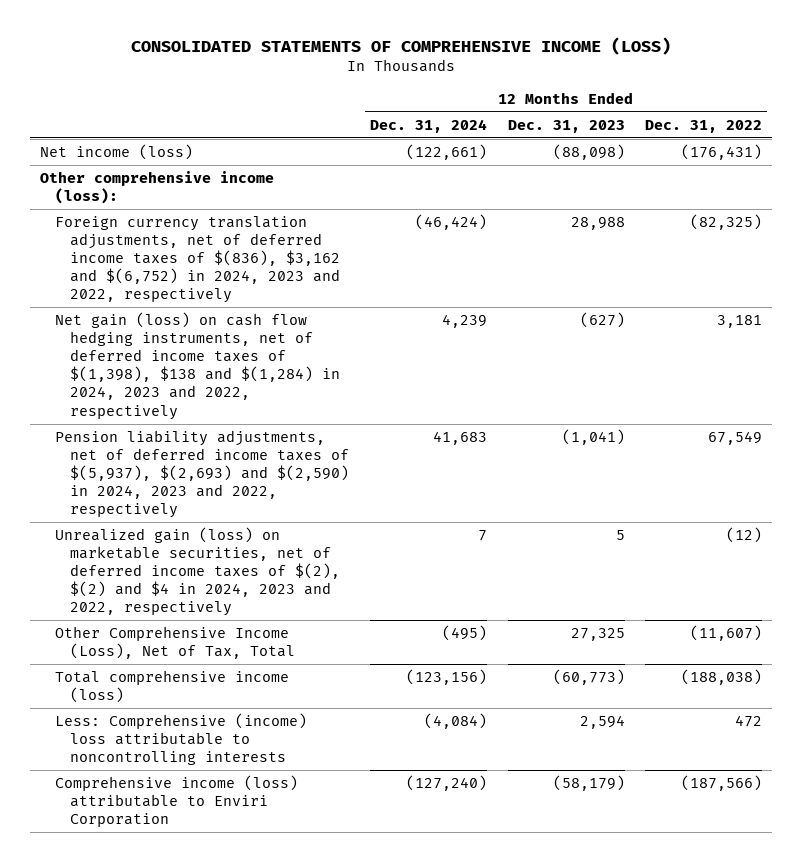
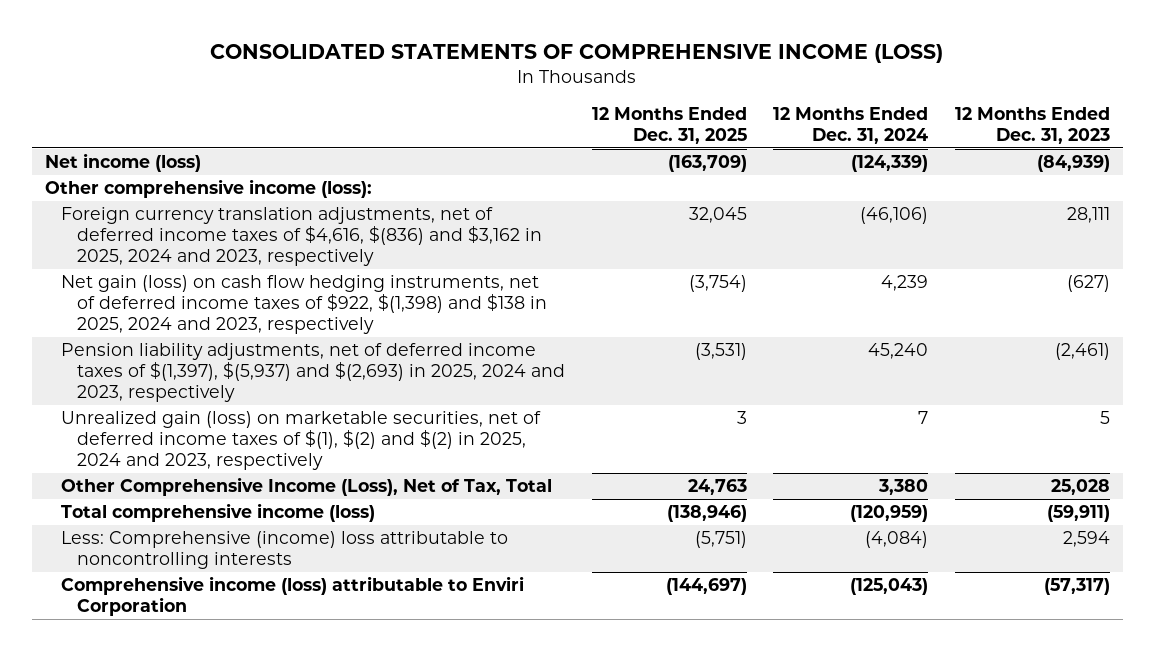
[645,119,763,133] Dec. 31, 2022 -> none
none -> [591,107,747,145] 12 Months Ended Dec. 31, 2025
[405,144,487,161] (122,661) -> [851,155,929,173] (124,339)
[552,144,625,161] (88,098) -> [1036,155,1110,173] (84,939)
[55,216,341,304] Foreign currency translation adjustments, net of deferred income taxes of $(836), $3,162 and $(6,752) in 2024, 2023 and 2022, respectively -> [61,207,543,267] Foreign currency translation adjustments, net of deferred income taxes of $4,616, $(836) and $3,162 in 2025, 2024 and 2023, respectively
[414,214,487,231] (46,424) -> [860,207,929,225] (46,106)
[570,217,625,231] 28,988 -> [1066,207,1110,224] 28,111
[55,312,341,420] Net gain (loss) on cash flow hedging instruments, net of deferred income taxes of $(1,398), $138 and $(1,284) in 2024, 2023 and 2022, respectively -> [61,275,548,335] Net gain (loss) on cash flow hedging instruments, net of deferred income taxes of $922, $(1,398) and $138 in 2025, 2024 and 2023, respectively
[55,430,350,519] Pension liability adjustments, net of deferred income taxes of $(5,937), $(2,693) and $(2,590) in 2024, 2023 and 2022, respectively -> [61,343,566,403] Pension liability adjustments, net of deferred income taxes of $(1,397), $(5,937) and $(2,693) in 2025, 2024 and 2023, respectively
[432,431,487,446] 41,683 -> [868,343,929,360] 45,240
[561,429,625,446] (1,041) -> [1054,343,1110,361] (2,461)
[55,527,341,617] Unrealized gain (loss) on marketable securities, net of deferred income taxes of $(2), $(2) and $4 in 2024, 2023 and 2022, respectively -> [61,411,542,471] Unrealized gain (loss) on marketable securities, net of deferred income taxes of $(1), $(2) and $(2) in 2025, 2024 and 2023, respectively
[441,625,487,642] (495) -> [878,479,929,496] 3,380
[570,628,625,642] 27,325 -> [1050,479,1110,496] 25,028
[405,669,487,686] (123,156) -> [850,505,929,523] (120,959)
[552,669,625,686] (60,773) -> [1046,505,1110,523] (59,911)
[405,775,487,792] (127,240) -> [850,578,929,596] (125,043)
[552,775,625,792] (58,179) -> [1043,578,1110,596] (57,317)

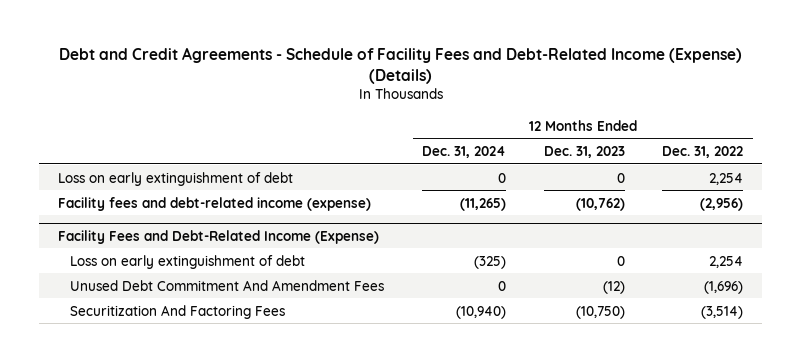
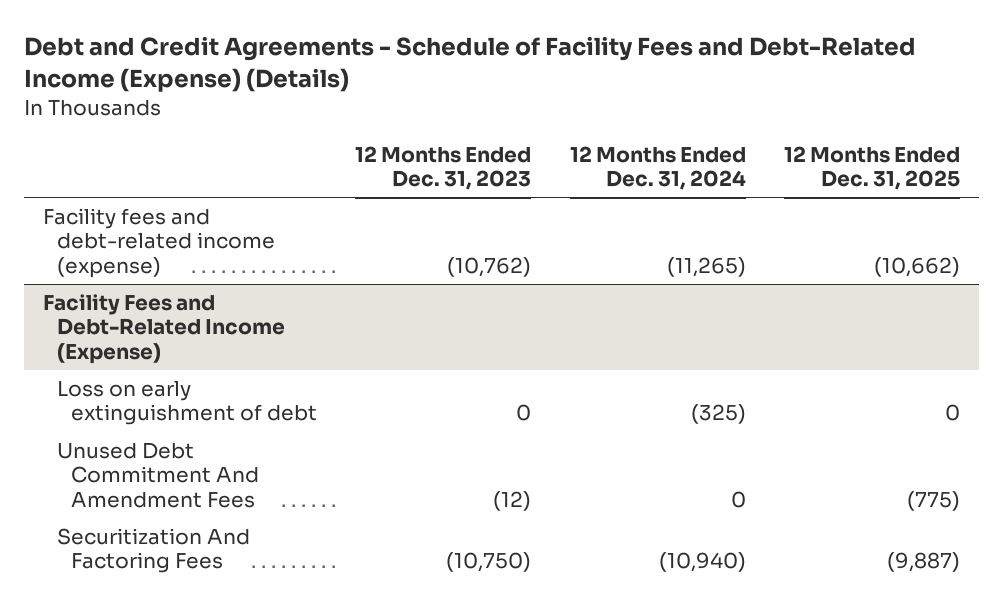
[662,145,744,158] Dec. 31, 2022 -> none
none -> [783,145,960,190] 12 Months Ended Dec. 31, 2025
[57,171,293,186] Loss on early extinguishment of debt -> none

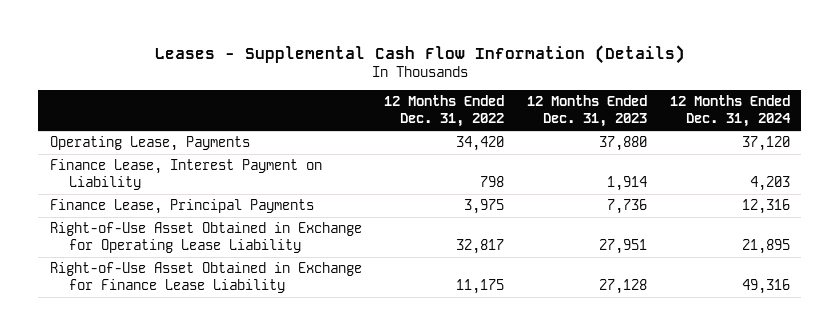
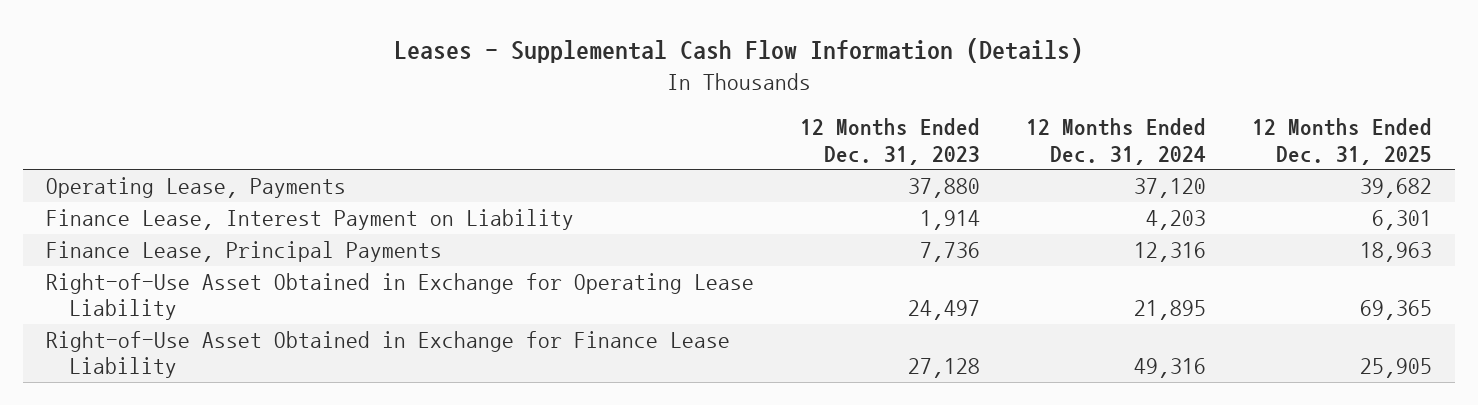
[384,95,505,128] 12 Months Ended Dec. 31, 2022 -> none
none -> [1251,118,1432,165] 12 Months Ended Dec. 31, 2025
[598,239,647,255] 27,951 -> [908,300,981,321] 24,497

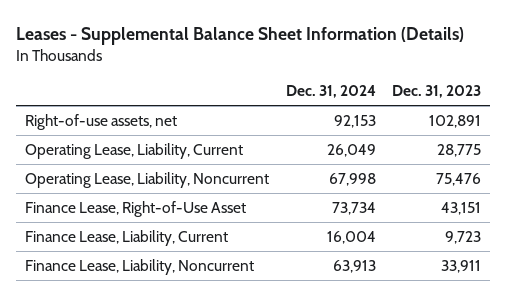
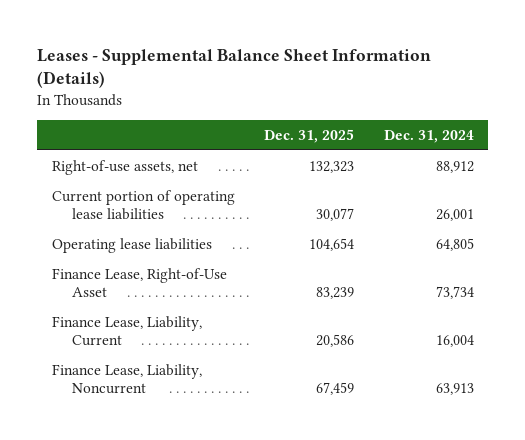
[392,85,482,99] Dec. 31, 2023 -> none
none -> [264,128,355,143] Dec. 31, 2025
[333,114,376,128] 92,153 -> [435,160,474,173] 88,912
[24,142,243,159] Operating Lease, Liability, Current -> [51,189,235,221] Current portion of operating lease liabilities
[326,143,376,157] 26,049 -> [435,209,474,222] 26,001
[24,171,269,188] Operating Lease, Liability, Noncurrent -> [51,237,212,253] Operating lease liabilities
[328,172,376,186] 67,998 -> [435,237,474,251] 64,805

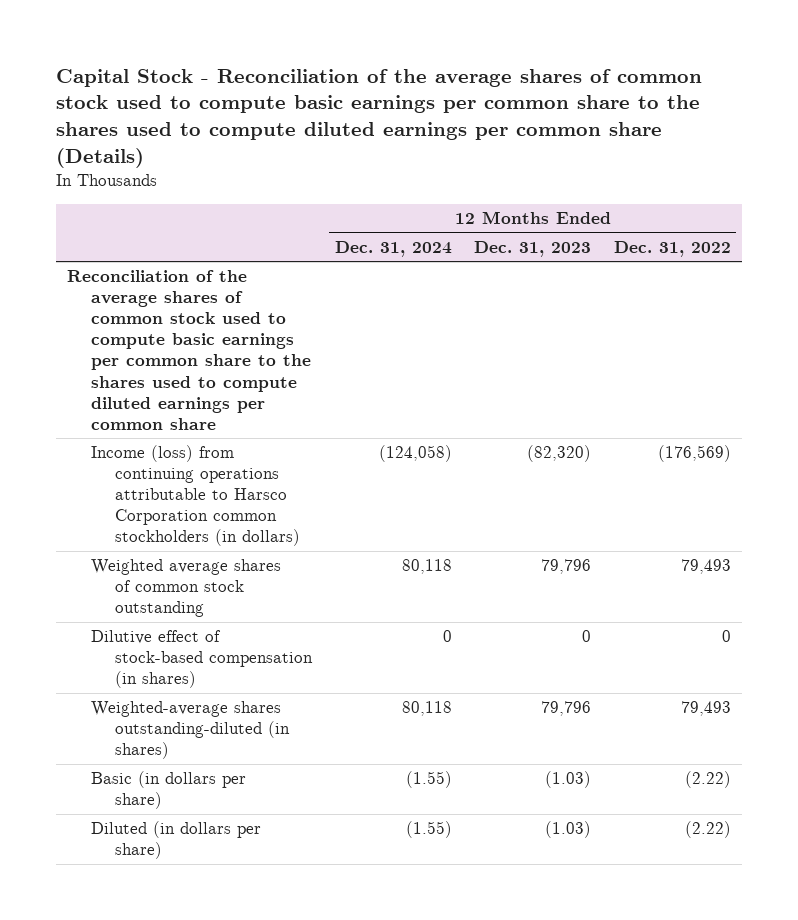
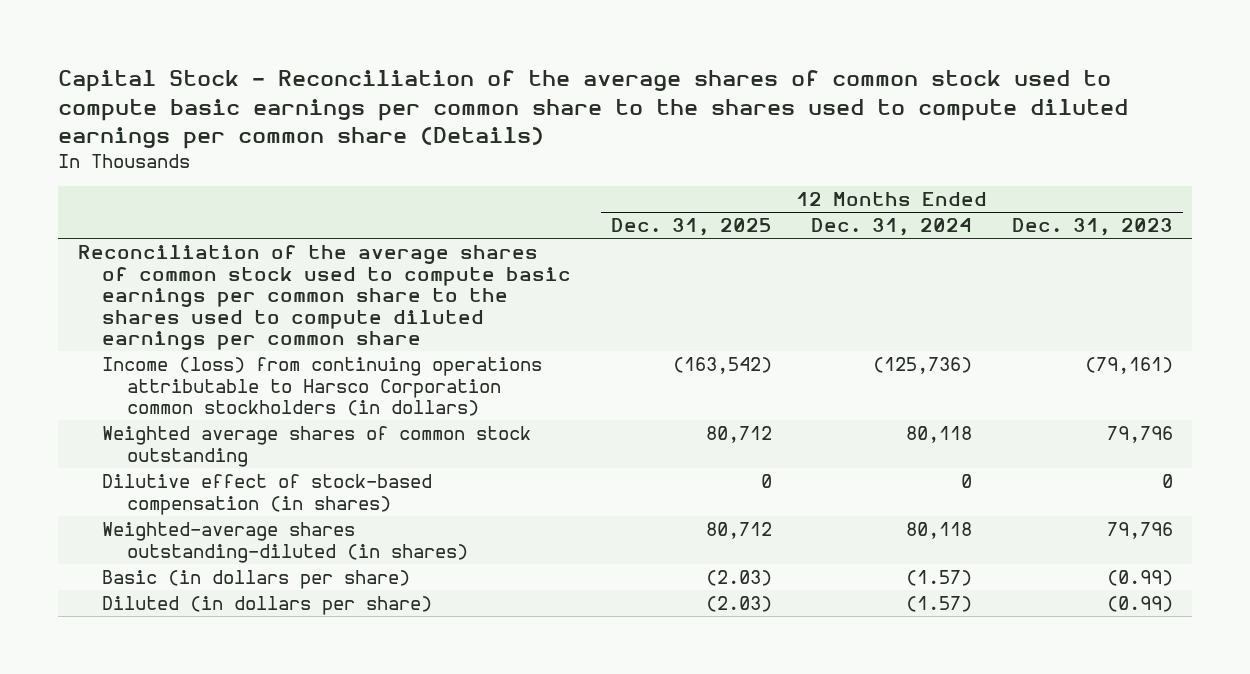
[613,240,731,257] Dec. 31, 2022 -> none
none -> [610,218,772,237] Dec. 31, 2025
[378,445,452,463] (124,058) -> [873,357,973,375] (125,736)
[527,445,592,463] (82,320) -> [1084,357,1173,375] (79,161)
[405,771,452,789] (1.55) -> [906,570,973,587] (1.57)
[545,771,592,789] (1.03) -> [1106,570,1173,587] (0.99)
[405,821,452,839] (1.55) -> [906,596,973,613] (1.57)
[545,821,592,839] (1.03) -> [1106,596,1173,613] (0.99)

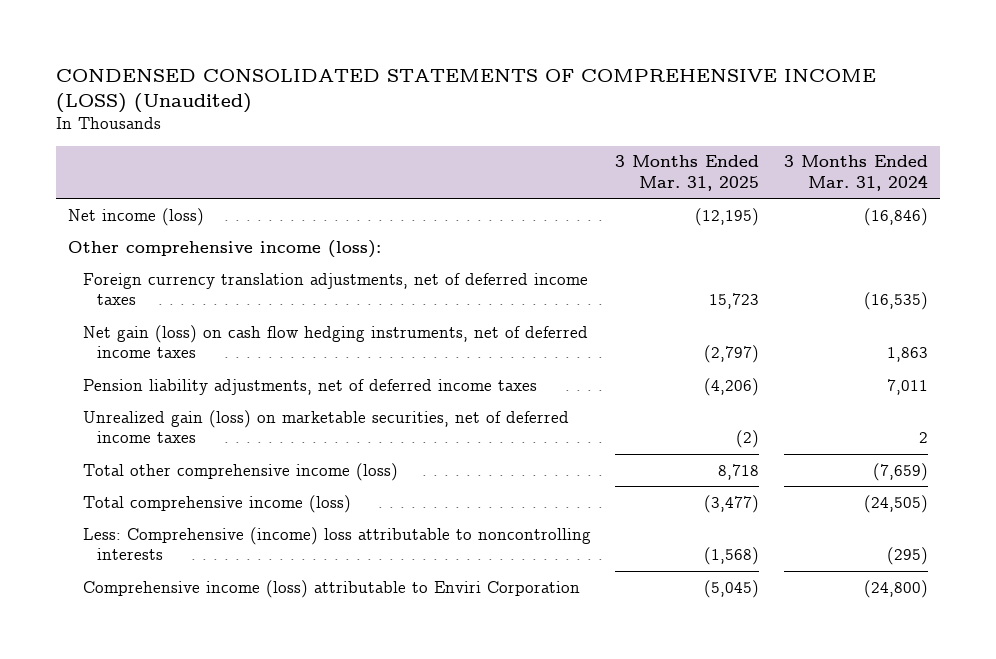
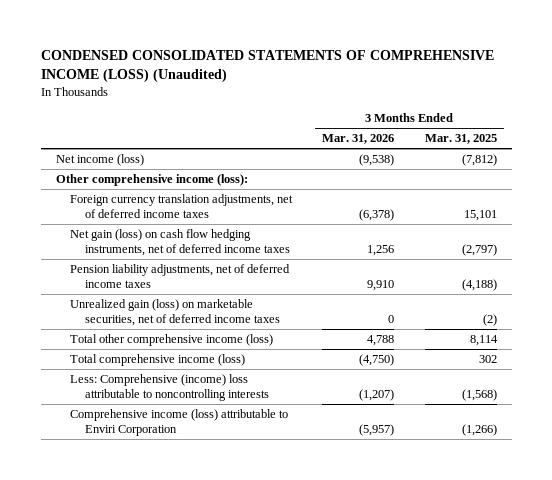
[784,155,929,192] 3 Months Ended Mar. 31, 2024 -> none
none -> [322,134,395,145] Mar. 31, 2026
[695,207,760,226] (12,195) -> [461,154,497,167] (7,812)
[709,293,760,310] 15,723 -> [463,209,497,221] 15,101
[704,377,760,396] (4,206) -> [461,278,497,291] (4,188)
[718,463,760,480] 8,718 -> [469,335,498,347] 8,114
[704,494,760,513] (3,477) -> [478,355,497,364] 302
[704,579,760,598] (5,045) -> [461,423,497,436] (1,266)

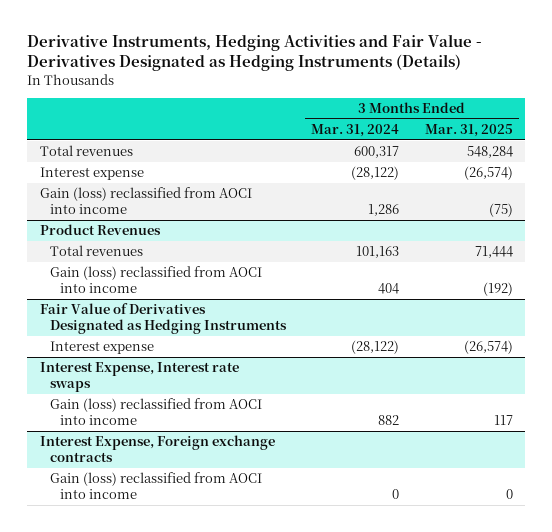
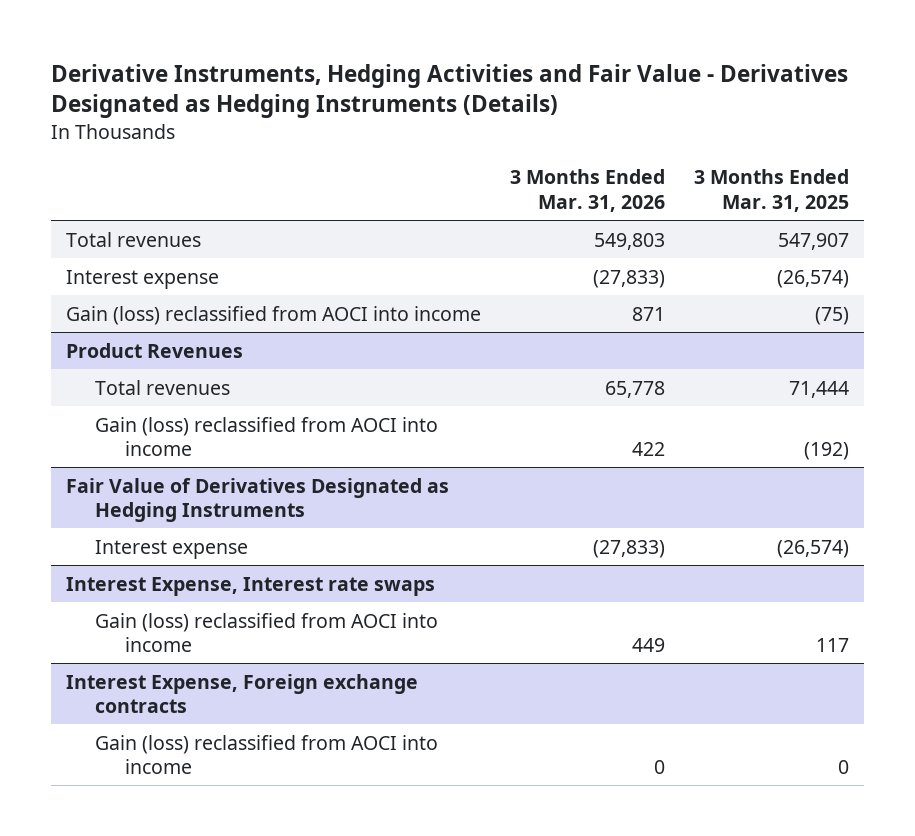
[311,123,400,137] Mar. 31, 2024 -> none
none -> [509,169,665,212] 3 Months Ended Mar. 31, 2026
[466,146,513,159] 548,284 -> [778,232,850,250] 547,907

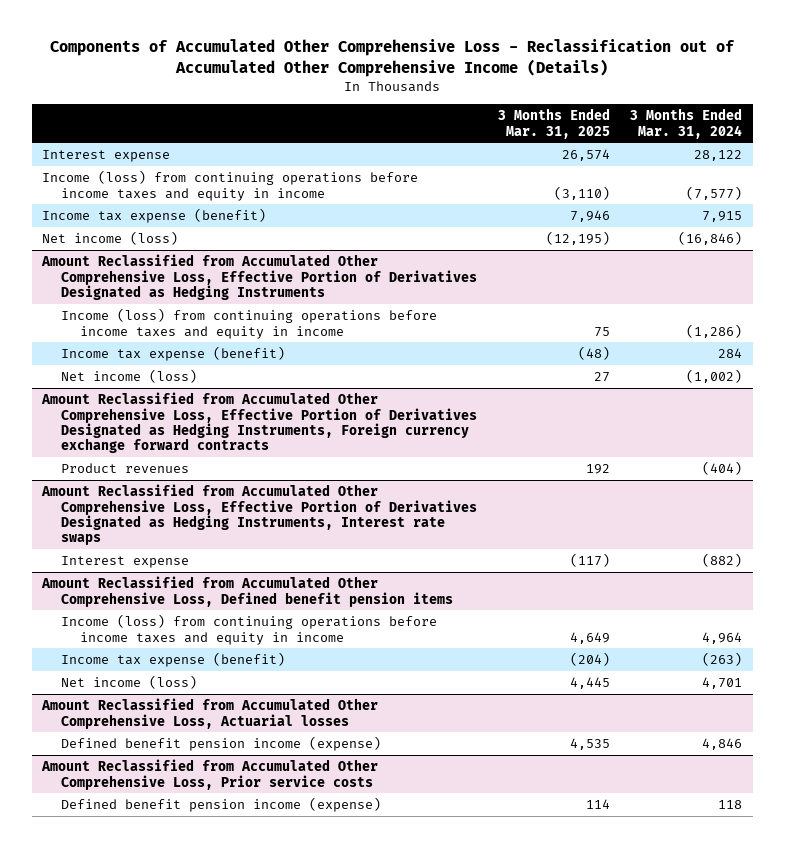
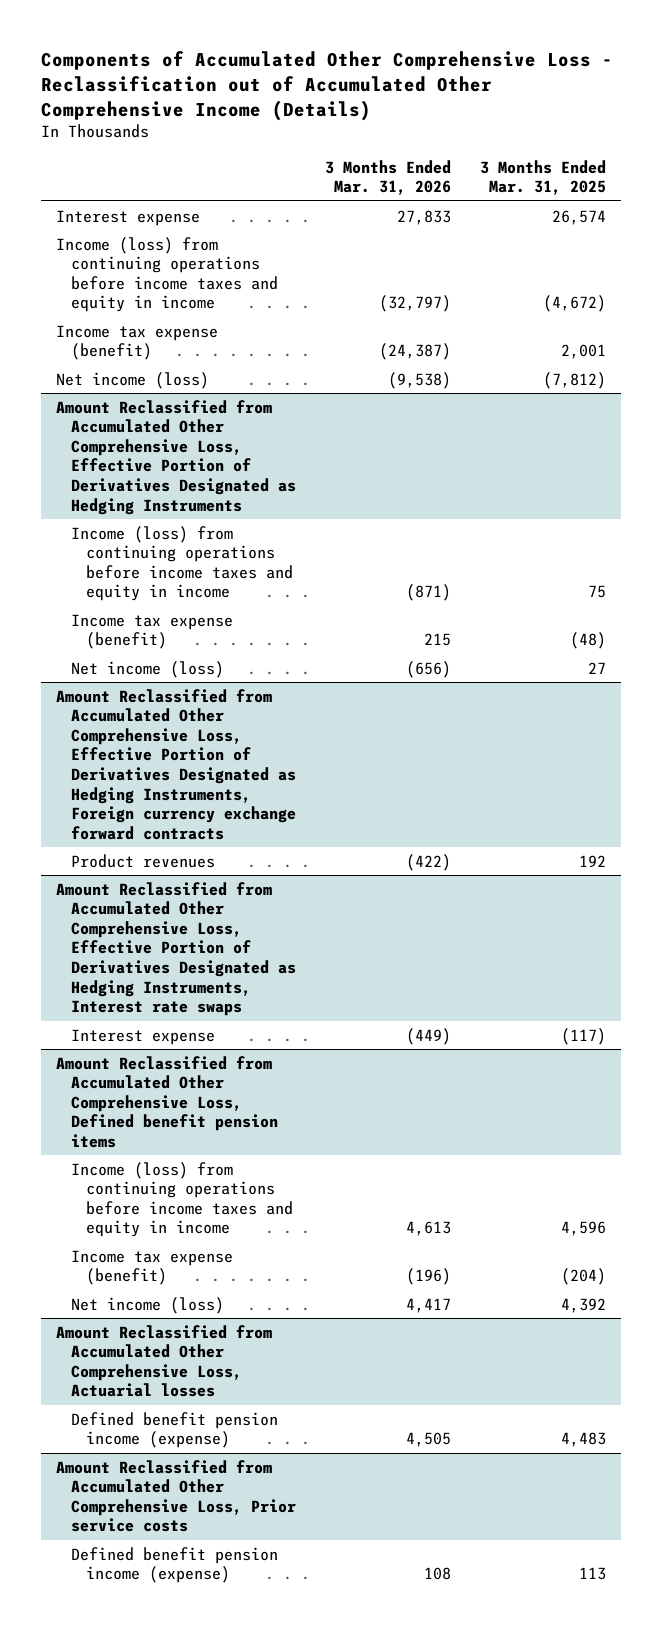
[630,108,743,139] 3 Months Ended Mar. 31, 2024 -> none
none -> [324,159,451,196] 3 Months Ended Mar. 31, 2026
[553,185,610,200] (3,110) -> [543,295,607,313] (4,672)
[569,210,610,223] 7,946 -> [561,344,607,360] 2,001
[545,231,610,246] (12,195) -> [543,371,607,389] (7,812)
[569,631,610,644] 4,649 -> [561,1221,607,1237] 4,596
[569,677,610,690] 4,445 -> [561,1297,607,1313] 4,392
[569,738,610,751] 4,535 -> [561,1432,607,1448] 4,483
[585,799,610,810] 114 -> [579,1567,607,1581] 113

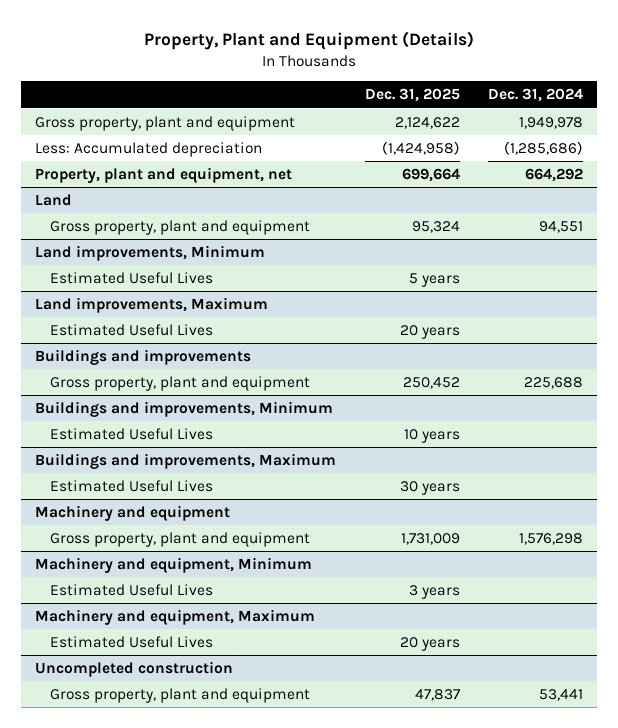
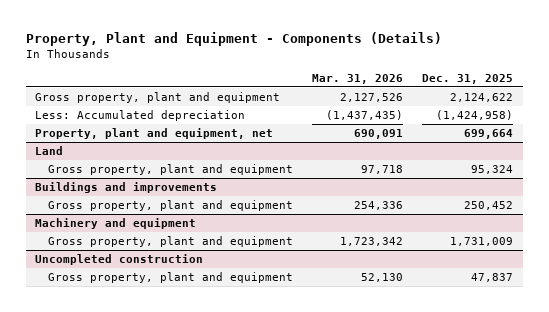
[144,31,475,51] Property, Plant and Equipment (Details) -> [25,31,442,46] Property, Plant and Equipment - Components (Details)
[487,88,583,103] Dec. 31, 2024 -> none
none -> [311,73,403,84] Mar. 31, 2026
[35,245,266,262] Land improvements, Minimum -> none
[49,272,213,285] Estimated Useful Lives -> none
[35,297,269,314] Land improvements, Maximum -> none
[49,324,213,337] Estimated Useful Lives -> none
[35,401,334,418] Buildings and improvements, Minimum -> none
[49,428,213,441] Estimated Useful Lives -> none
[35,453,337,470] Buildings and improvements, Maximum -> none
[49,480,213,493] Estimated Useful Lives -> none
[35,557,313,574] Machinery and equipment, Minimum -> none
[49,584,213,597] Estimated Useful Lives -> none
[35,609,316,626] Machinery and equipment, Maximum -> none
[49,636,213,649] Estimated Useful Lives -> none

